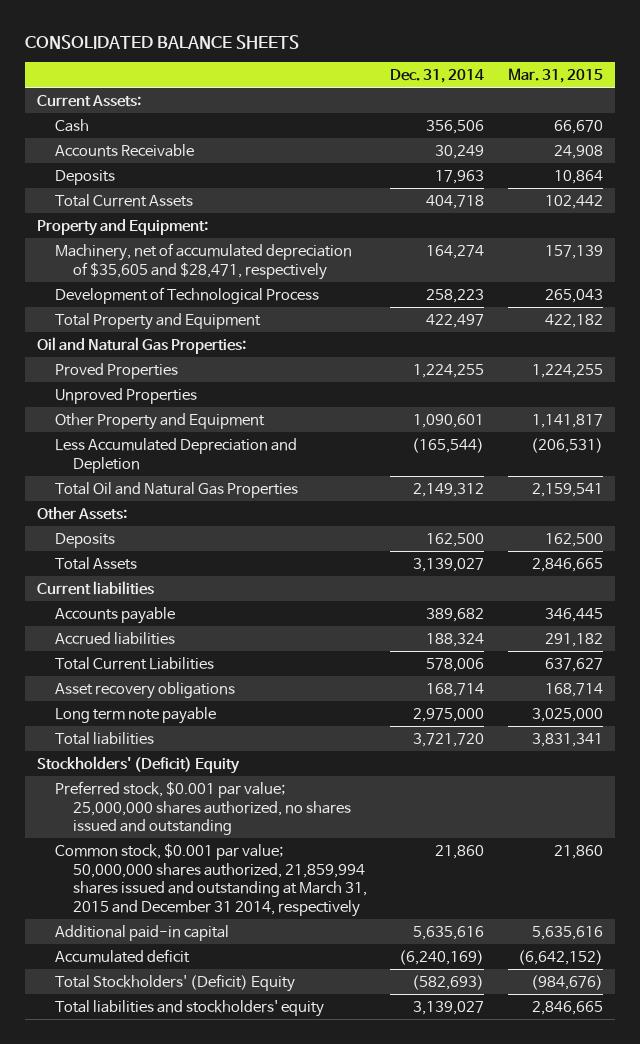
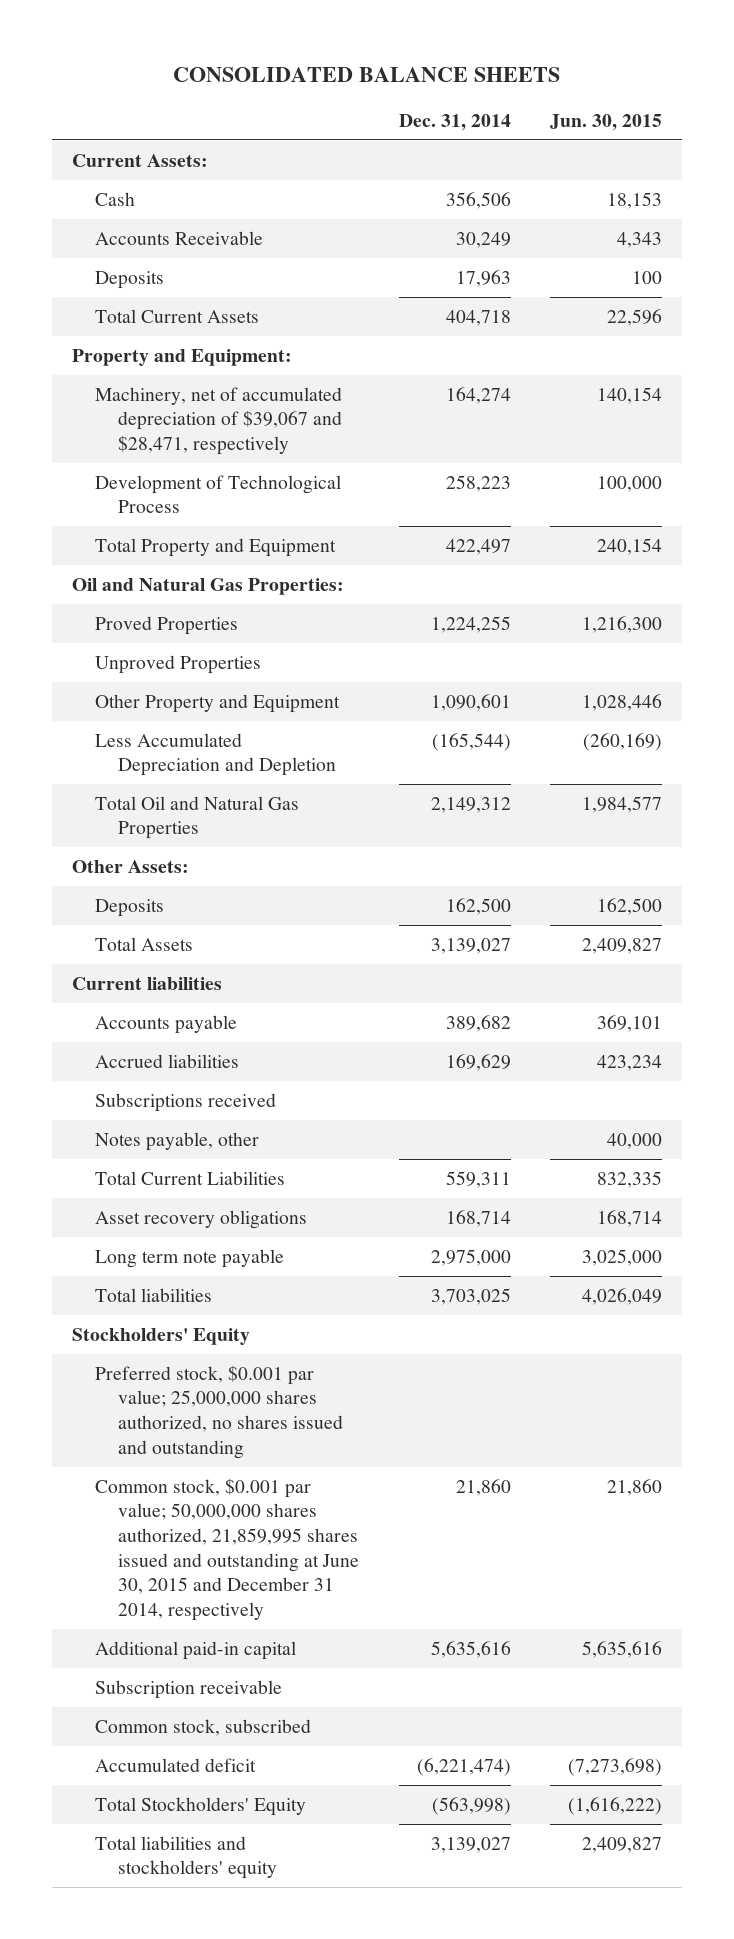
[508,68,604,84] Mar. 31, 2015 -> none
none -> [550,113,663,131] Jun. 30, 2015
[54,242,352,280] Machinery, net of accumulated depreciation of $35,605 and $28,471, respectively -> [94,386,343,456] Machinery, net of accumulated depreciation of $39,067 and $28,471, respectively
[426,632,485,647] 188,324 -> [445,1053,511,1071] 169,629
none -> [94,1092,276,1112] Subscriptions received
none -> [94,1131,259,1151] Notes payable, other
[426,657,485,672] 578,006 -> [445,1170,511,1188] 559,311
[413,732,485,747] 3,721,720 -> [430,1287,511,1305] 3,703,025
[36,755,240,774] Stockholders' (Deficit) Equity -> [71,1327,250,1345] Stockholders' Equity
[54,842,367,918] Common stock, $0.001 par value; 50,000,000 shares authorized, 21,859,994 shares issued and outstanding at March 31, 2015 and December 31 2014, respectively -> [94,1477,360,1622] Common stock, $0.001 par value; 50,000,000 shares authorized, 21,859,995 shares issued and outstanding at June 30, 2015 and December 31 2014, respectively
none -> [94,1679,282,1699] Subscription receivable
none -> [94,1718,311,1736] Common stock, subscribed
[399,949,485,965] (6,240,169) -> [416,1757,511,1776] (6,221,474)
[54,973,295,992] Total Stockholders' (Deficit) Equity -> [94,1796,306,1816] Total Stockholders' Equity
[412,974,485,990] (582,693) -> [431,1796,511,1815] (563,998)

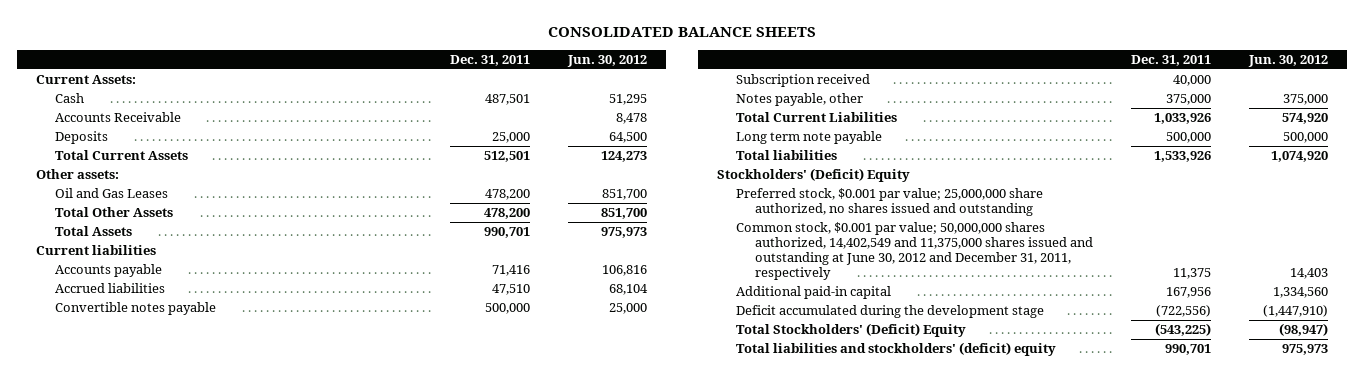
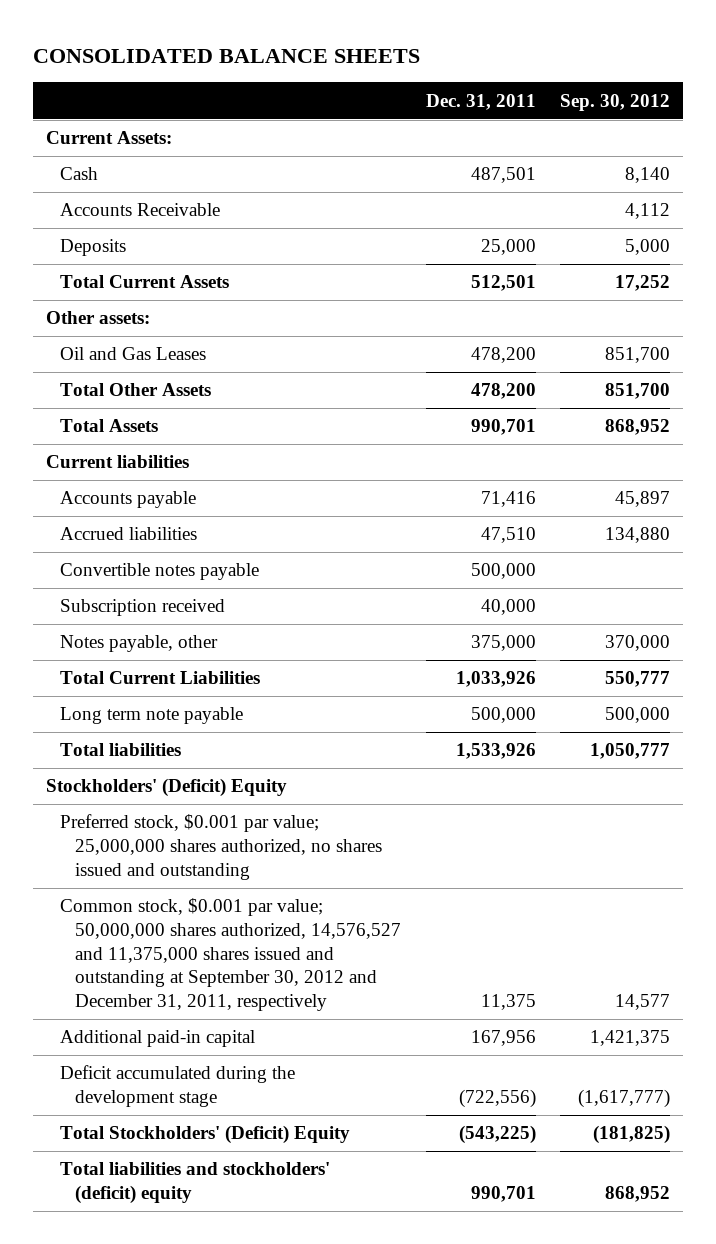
[566,55,647,68] Jun. 30, 2012 -> none
none -> [560,93,671,111] Sep. 30, 2012
[736,187,1044,217] Preferred stock, $0.001 par value; 25,000,000 share authorized, no shares issued and outstanding -> [60,814,382,880] Preferred stock, $0.001 par value; 25,000,000 shares authorized, no shares issued and outstanding
[736,221,1094,281] Common stock, $0.001 par value; 50,000,000 shares authorized, 14,402,549 and 11,375,000 shares issued and outstanding at June 30, 2012 and December 31, 2011, respectively -> [60,898,401,1011] Common stock, $0.001 par value; 50,000,000 shares authorized, 14,576,527 and 11,375,000 shares issued and outstanding at September 30, 2012 and December 31, 2011, respectively

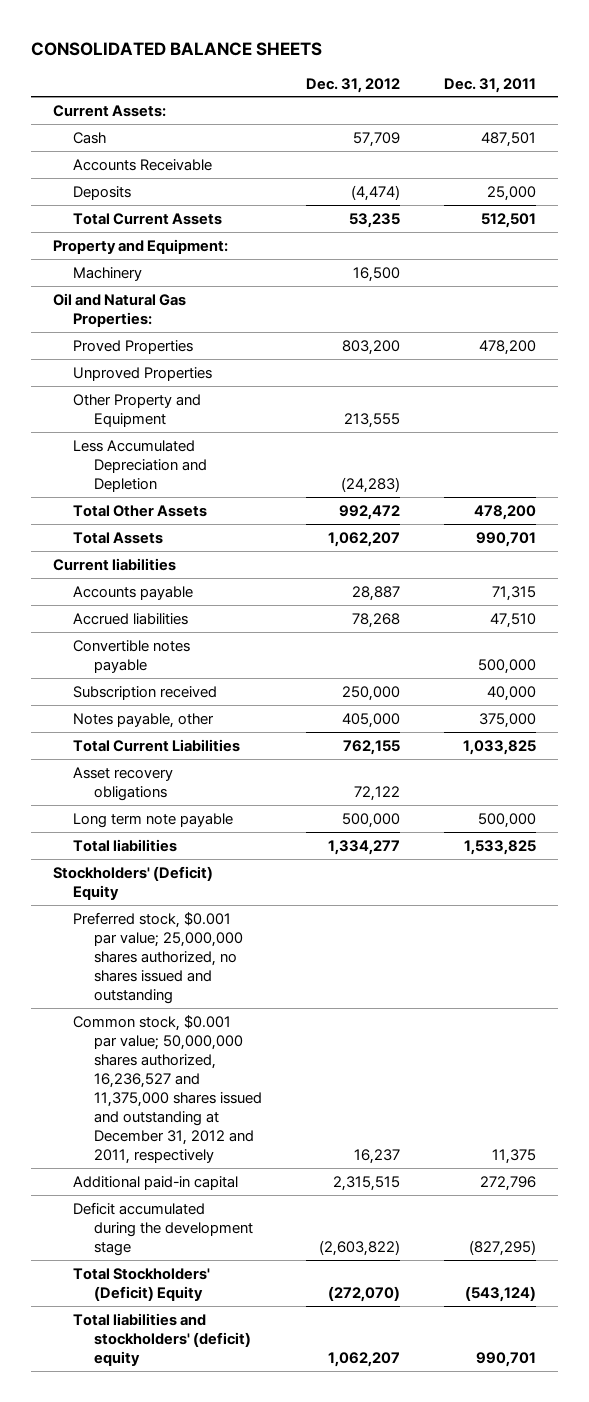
[560,93,671,111] Sep. 30, 2012 -> none
none -> [305,77,400,93] Dec. 31, 2012
[45,311,150,325] Other assets: -> none
none -> [53,238,229,254] Property and Equipment:
none -> [73,266,143,281] Machinery
none -> [53,292,187,327] Oil and Natural Gas Properties:
[60,347,207,361] Oil and Gas Leases -> [73,339,194,354] Proved Properties
none -> [73,366,213,381] Unproved Properties
none -> [73,393,202,427] Other Property and Equipment
none -> [73,439,207,492] Less Accumulated Depreciation and Depletion
[480,491,536,508] 71,416 -> [491,585,536,601] 71,315
[455,671,536,688] 1,033,926 -> [462,739,536,755] 1,033,825
none -> [73,766,174,801] Asset recovery obligations
[455,743,536,760] 1,533,926 -> [463,839,536,855] 1,533,825
[60,898,401,1011] Common stock, $0.001 par value; 50,000,000 shares authorized, 14,576,527 and 11,375,000 shares issued and outstanding at September 30, 2012 and December 31, 2011, respectively -> [73,1014,262,1165] Common stock, $0.001 par value; 50,000,000 shares authorized, 16,236,527 and 11,375,000 shares issued and outstanding at December 31, 2012 and 2011, respectively
[470,1030,536,1047] 167,956 -> [479,1175,536,1191] 272,796
[458,1089,536,1109] (722,556) -> [468,1239,536,1256] (827,295)
[458,1125,536,1145] (543,225) -> [464,1285,536,1302] (543,124)

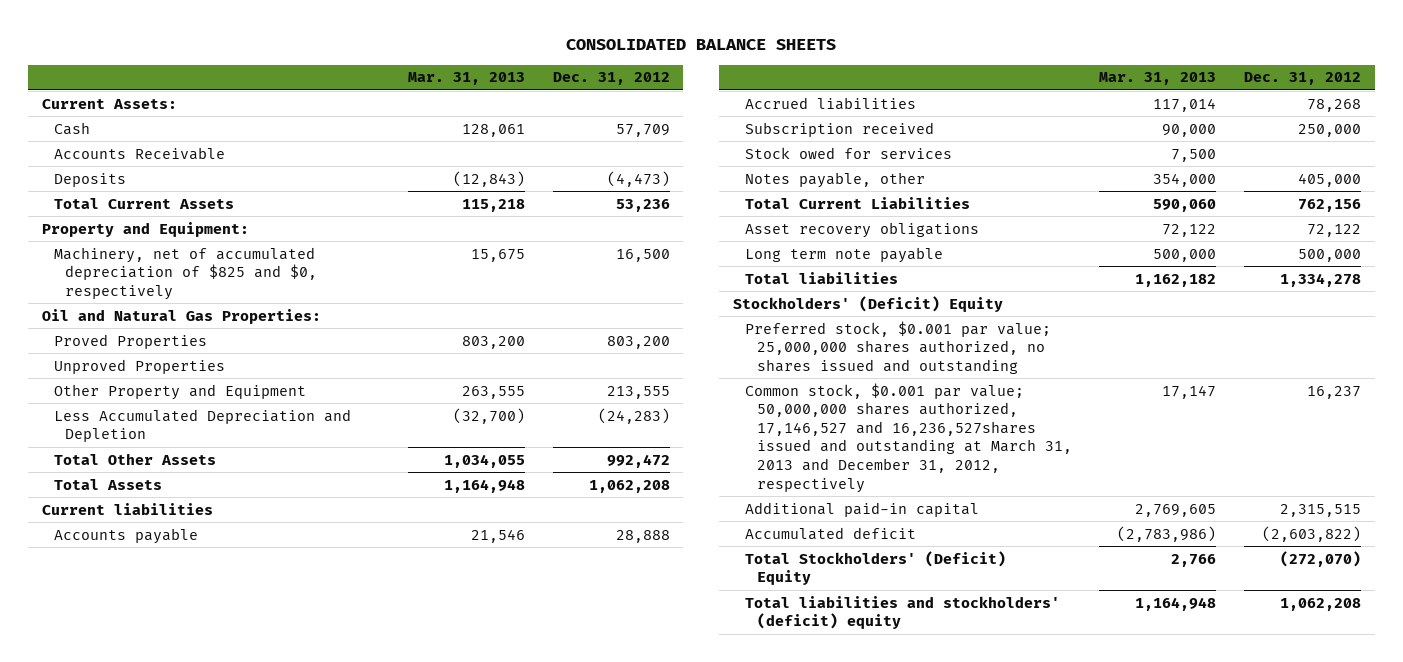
[443,77,536,93] Dec. 31, 2011 -> none
none -> [407,72,525,86] Mar. 31, 2013
[350,184,400,201] (4,474) -> [606,170,670,187] (4,473)
[348,212,400,228] 53,235 -> [615,198,670,212] 53,236
[73,266,143,281] Machinery -> [53,246,318,300] Machinery, net of accumulated depreciation of $825 and $0, respectively
[327,531,400,547] 1,062,207 -> [588,479,670,493] 1,062,208
[351,585,400,601] 28,887 -> [615,529,670,543] 28,888
[73,639,191,673] Convertible notes payable -> none
none -> [744,146,952,159] Stock owed for services
[342,739,400,755] 762,155 -> [1298,198,1362,212] 762,156
[327,839,400,855] 1,334,277 -> [1280,272,1362,287] 1,334,278
[73,1014,262,1165] Common stock, $0.001 par value; 50,000,000 shares authorized, 16,236,527 and 11,375,000 shares issued and outstanding at December 31, 2012 and 2011, respectively -> [744,382,1072,493] Common stock, $0.001 par value; 50,000,000 shares authorized, 17,146,527 and 16,236,527shares issued and outstanding at March 31, 2013 and December 31, 2012, respectively
[73,1201,253,1256] Deficit accumulated during the development stage -> [744,526,916,540] Accumulated deficit
[327,1351,400,1367] 1,062,207 -> [1280,597,1362,611] 1,062,208

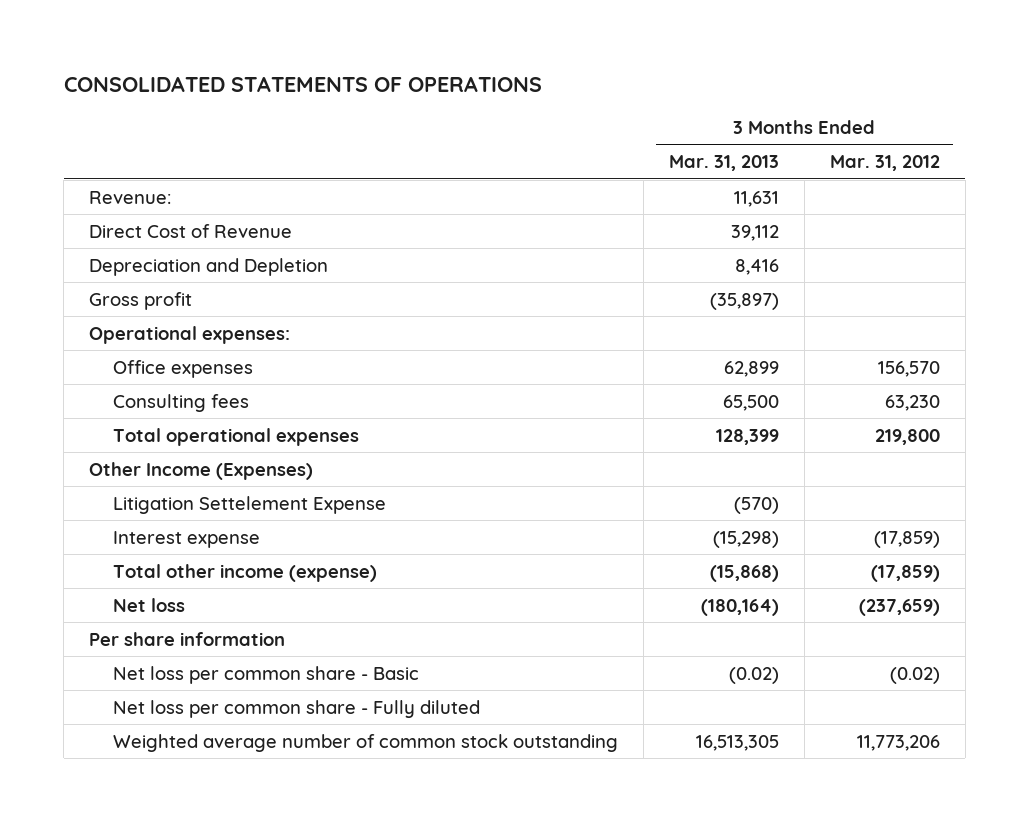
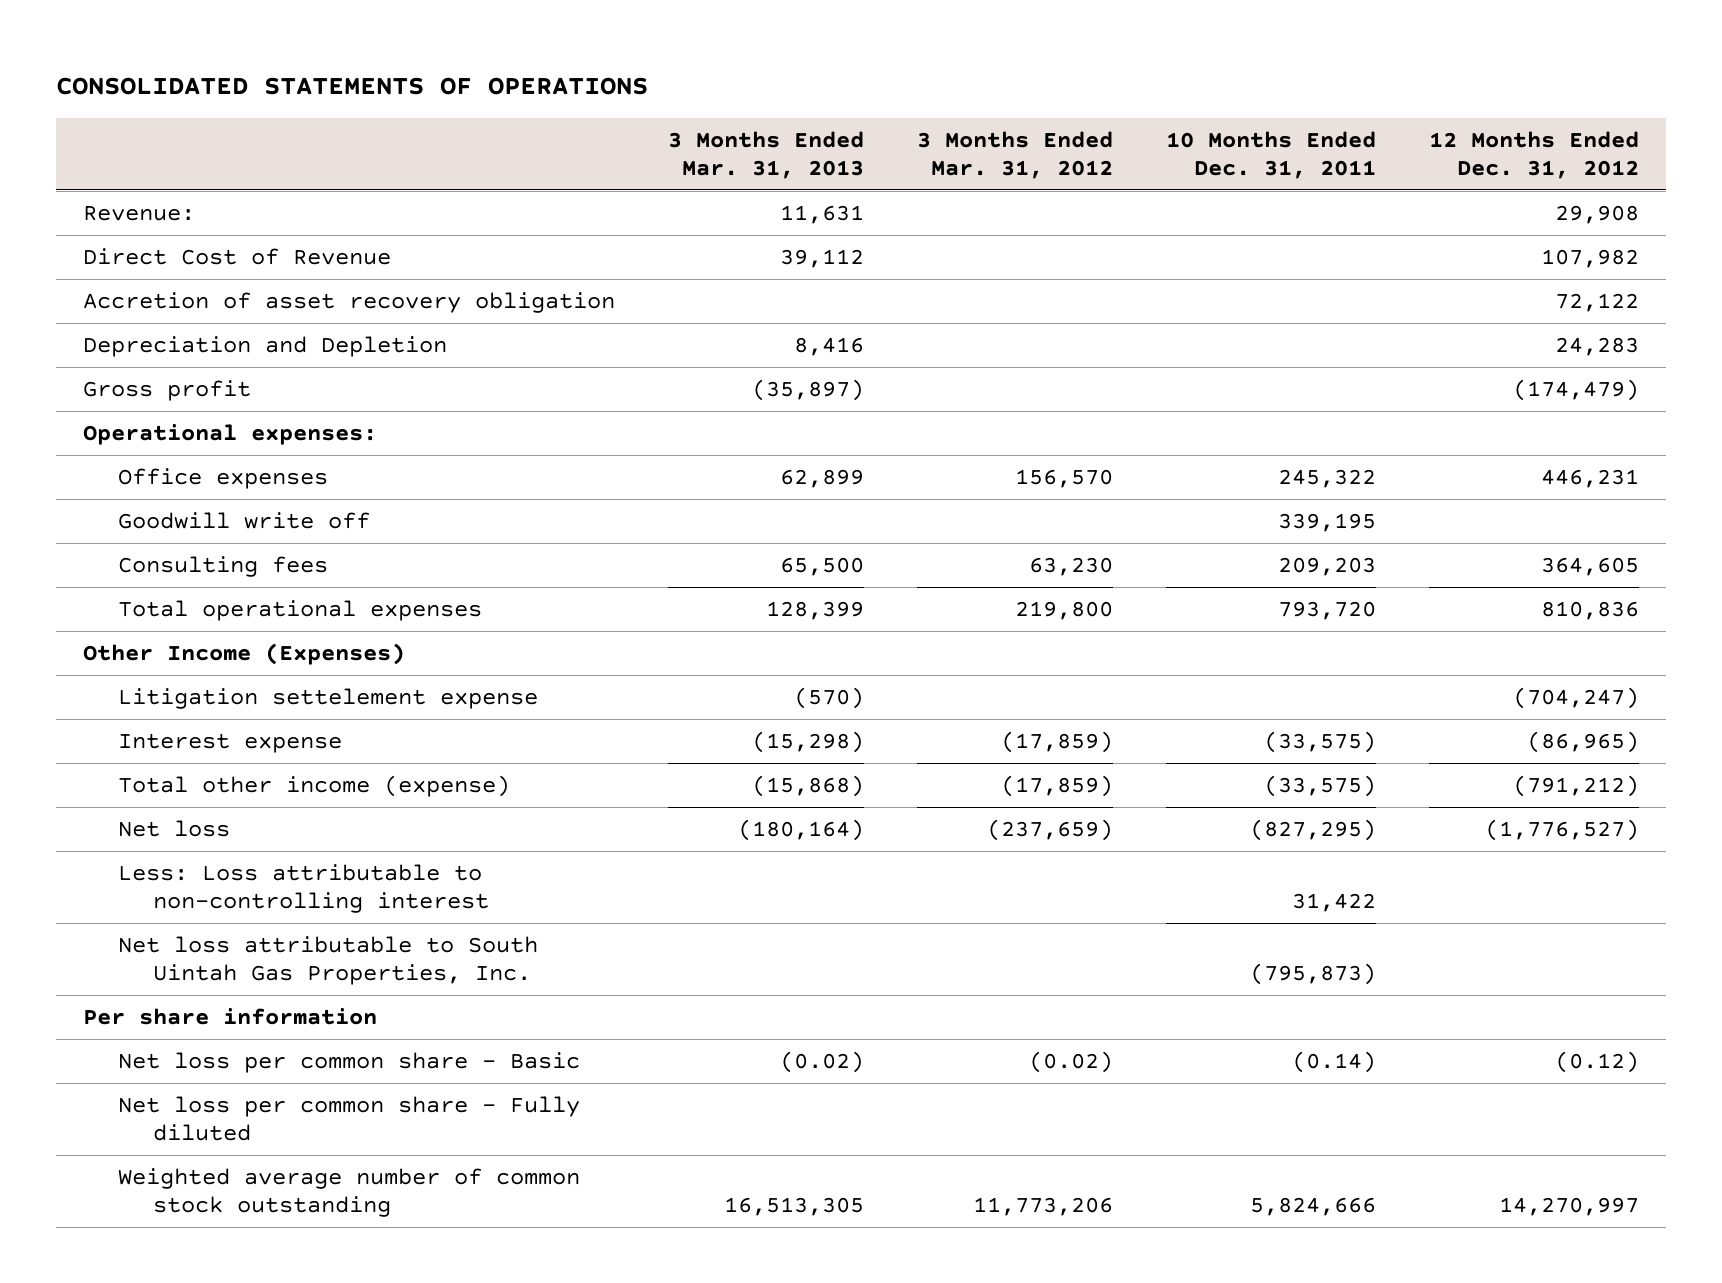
none -> [1166,130,1377,179] 10 Months Ended Dec. 31, 2011
none -> [1429,130,1640,179] 12 Months Ended Dec. 31, 2012
none -> [82,292,615,314] Accretion of asset recovery obligation
none -> [117,512,370,530] Goodwill write off
[113,495,387,514] Litigation Settelement Expense -> [117,688,538,710] Litigation settelement expense
none -> [117,864,490,914] Less: Loss attributable to non-controlling interest
none -> [117,936,538,986] Net loss attributable to South Uintah Gas Properties, Inc.

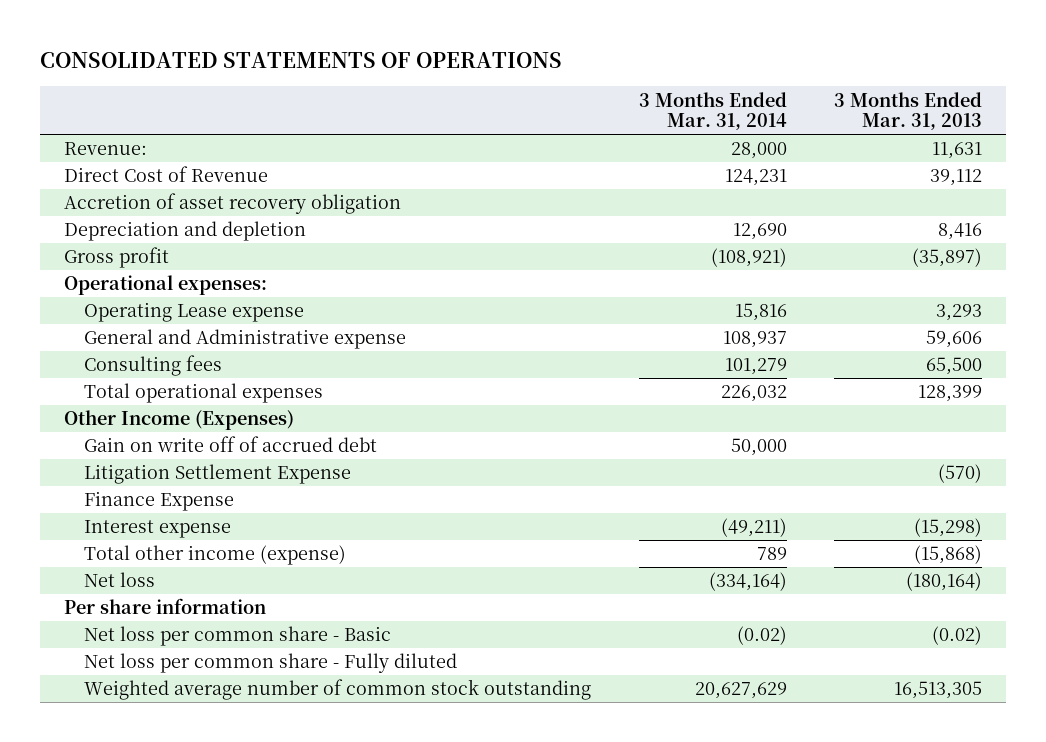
[916,130,1113,179] 3 Months Ended Mar. 31, 2012 -> none
[1166,130,1377,179] 10 Months Ended Dec. 31, 2011 -> none
[1429,130,1640,179] 12 Months Ended Dec. 31, 2012 -> none
none -> [638,91,787,131] 3 Months Ended Mar. 31, 2014
[82,336,447,358] Depreciation and Depletion -> [63,221,306,242] Depreciation and depletion
[117,468,328,490] Office expenses -> none
[117,512,370,530] Goodwill write off -> none
none -> [84,302,305,323] Operating Lease expense
none -> [84,329,407,350] General and Administrative expense
none -> [84,436,378,453] Gain on write off of accrued debt
[117,688,538,710] Litigation settelement expense -> [84,464,352,485] Litigation Settlement Expense
none -> [84,491,235,512] Finance Expense
[117,864,490,914] Less: Loss attributable to non-controlling interest -> none
[117,936,538,986] Net loss attributable to South Uintah Gas Properties, Inc. -> none

